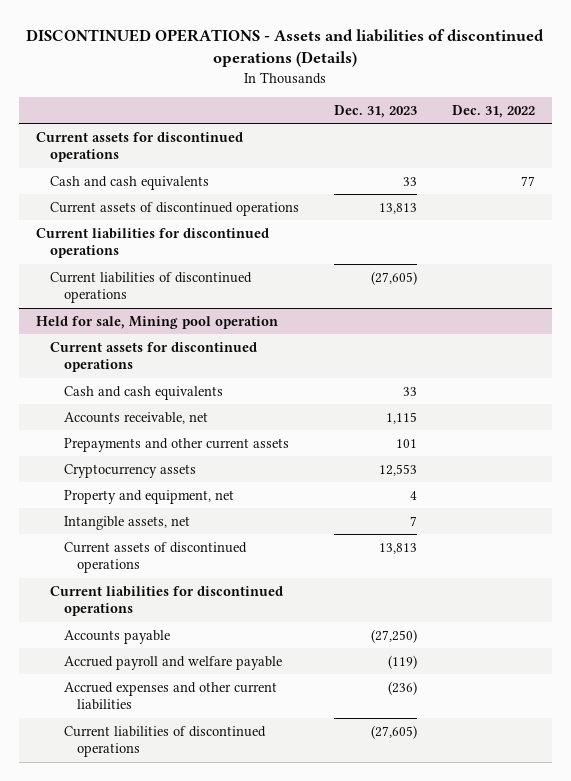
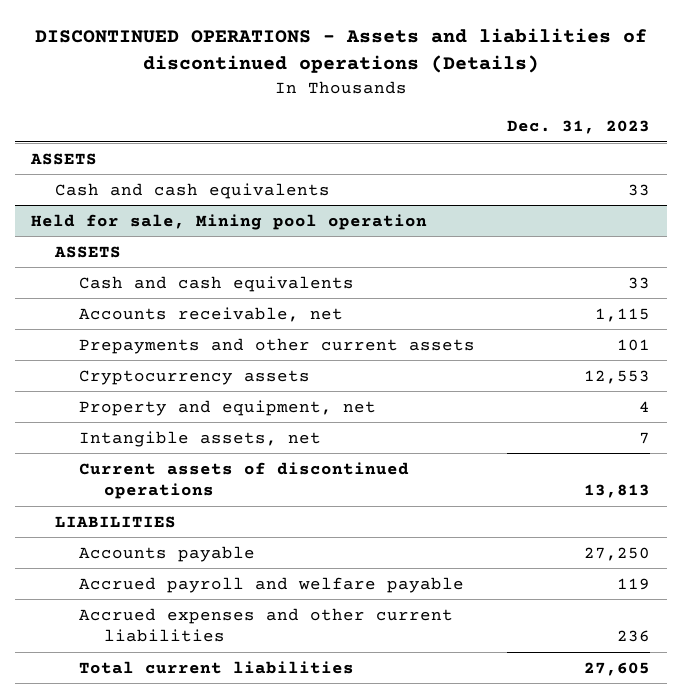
[451,104,535,118] Dec. 31, 2022 -> none
[36,131,244,162] Current assets for discontinued operations -> [29,152,97,165] ASSETS
[49,201,299,216] Current assets of discontinued operations -> none
[36,227,270,258] Current liabilities for discontinued operations -> none
[49,271,252,303] Current liabilities of discontinued operations -> none
[49,341,257,372] Current assets for discontinued operations -> [53,245,121,258] ASSETS
[49,585,283,616] Current liabilities for discontinued operations -> [54,515,176,528] LIABILITIES
[370,628,417,643] (27,250) -> [584,546,651,561] 27,250
[387,654,417,669] (119) -> [617,577,651,590] 119
[387,680,417,695] (236) -> [617,630,651,643] 236
[63,725,266,757] Current liabilities of discontinued operations -> [79,660,355,674] Total current liabilities
[370,724,417,739] (27,605) -> [584,661,651,676] 27,605

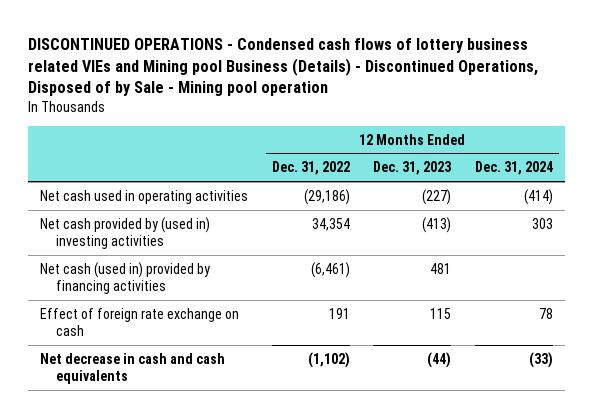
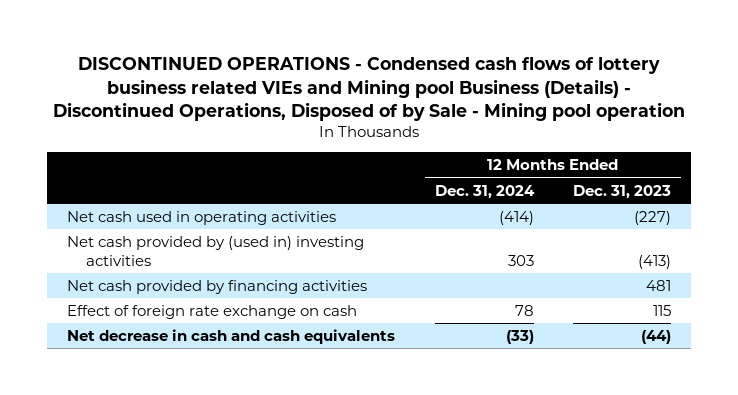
[271,161,350,176] Dec. 31, 2022 -> none
[40,261,211,295] Net cash (used in) provided by financing activities -> [66,279,367,294] Net cash provided by financing activities

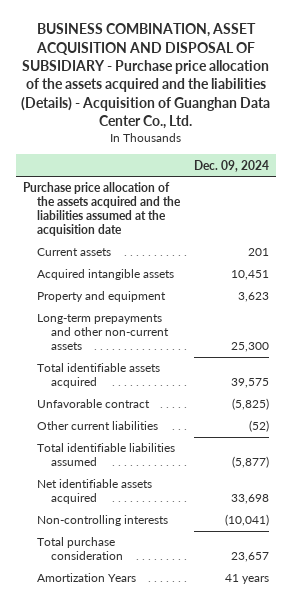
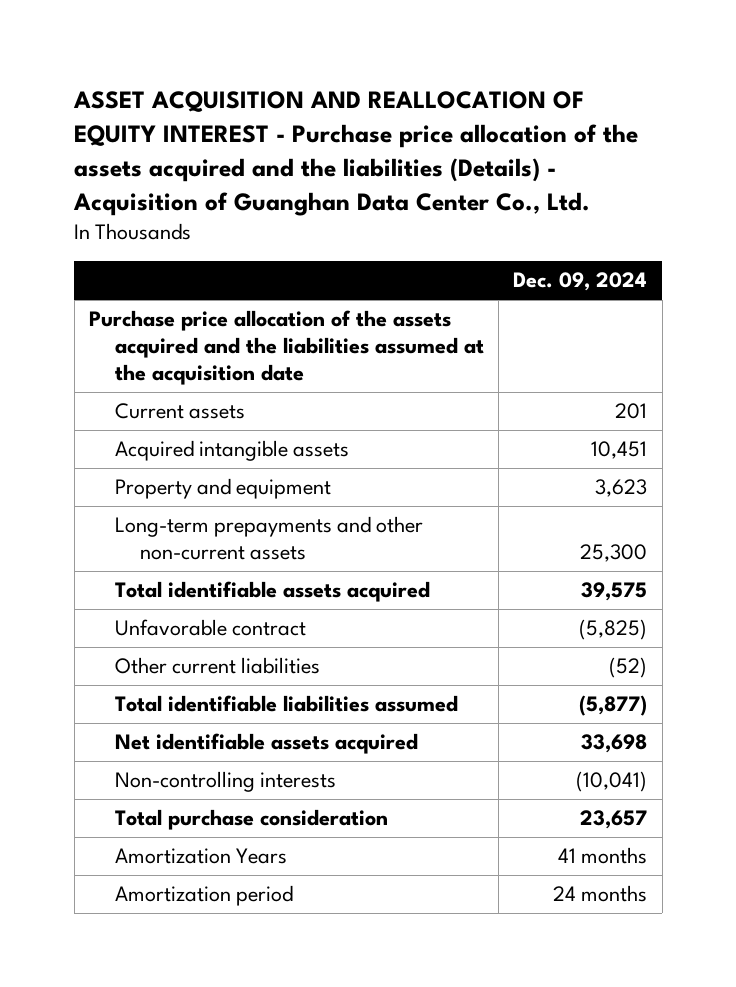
[20,23,270,130] BUSINESS COMBINATION, ASSET ACQUISITION AND DISPOSAL OF SUBSIDIARY - Purchase price allocation of the assets acquired and the liabilities (Details) - Acquisition of Guanghan Data Center Co., Ltd. -> [73,91,639,216] ASSET ACQUISITION AND REALLOCATION OF EQUITY INTEREST - Purchase price allocation of the assets acquired and the liabilities (Details) - Acquisition of Guanghan Data Center Co., Ltd.
[224,574,269,585] 41 years -> [558,847,648,865] 41 months
none -> [114,885,293,907] Amortization period

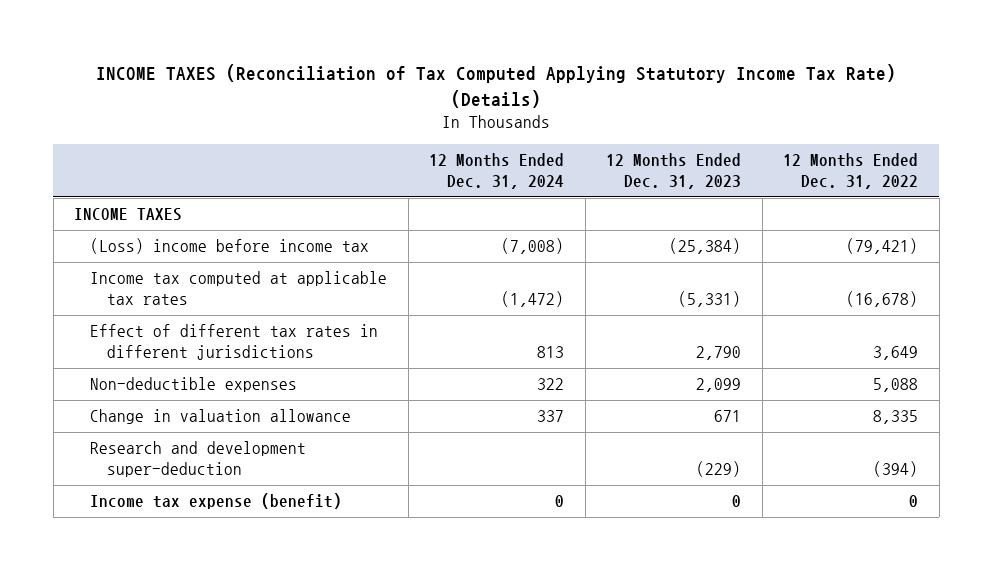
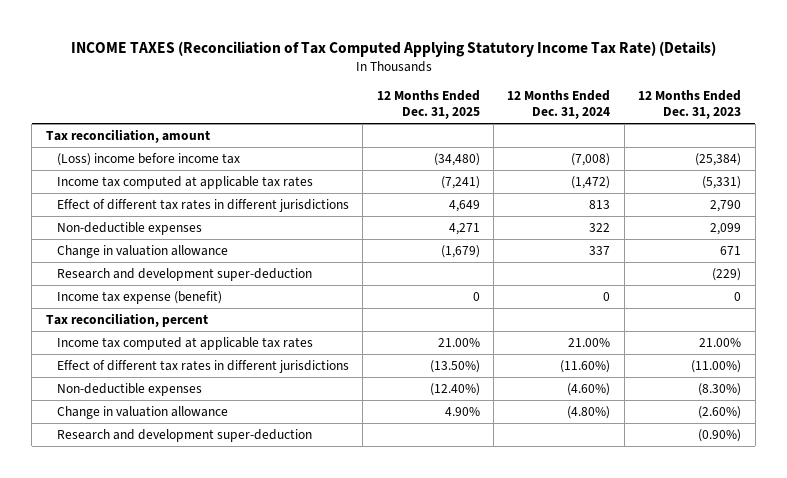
[783,153,919,190] 12 Months Ended Dec. 31, 2022 -> none
none -> [376,89,480,120] 12 Months Ended Dec. 31, 2025
[74,208,183,222] INCOME TAXES -> none
none -> [45,128,210,143] Tax reconciliation, amount
none -> [45,312,208,327] Tax reconciliation, percent
none -> [56,336,313,350] Income tax computed at applicable tax rates
none -> [56,359,349,373] Effect of different tax rates in different jurisdictions
none -> [56,382,202,396] Non-deductible expenses
none -> [56,405,228,419] Change in valuation allowance
none -> [56,428,312,442] Research and development super-deduction

